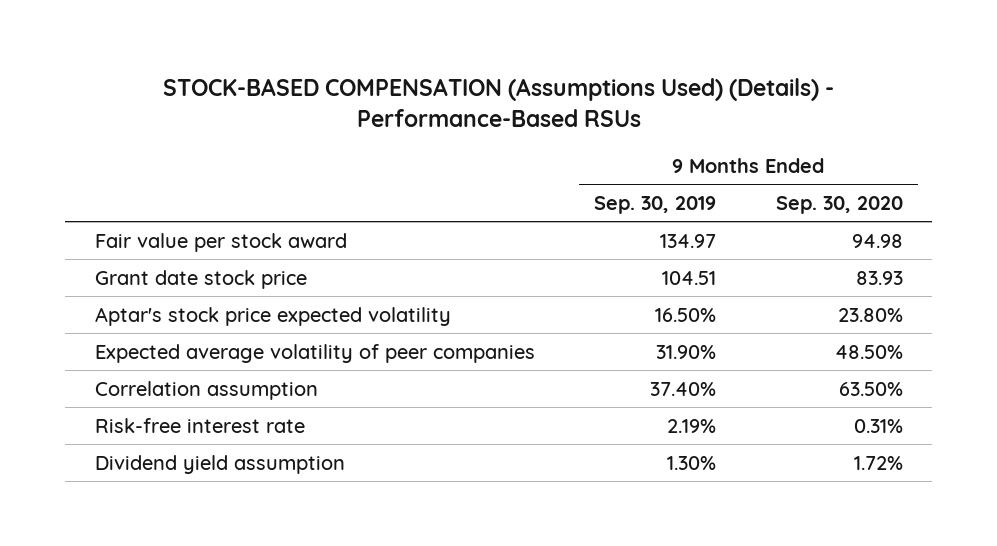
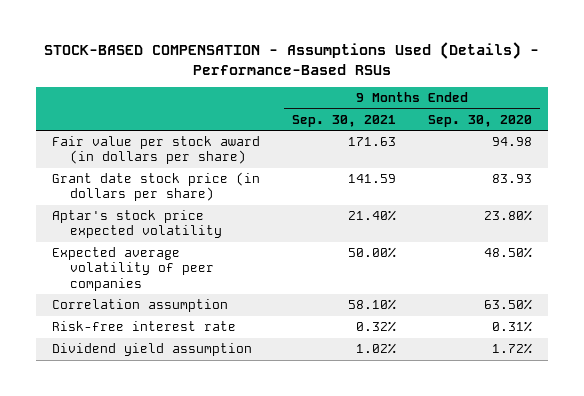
[162,78,834,128] STOCK-BASED COMPENSATION (Assumptions Used) (Details) - Performance-Based RSUs -> [43,42,539,75] STOCK-BASED COMPENSATION - Assumptions Used (Details) - Performance-Based RSUs
[594,195,717,214] Sep. 30, 2019 -> none
none -> [291,114,396,127] Sep. 30, 2021
[94,232,347,252] Fair value per stock award -> [52,136,261,165] Fair value per stock award (in dollars per share)
[94,269,307,289] Grant date stock price -> [52,172,261,202] Grant date stock price (in dollars per share)

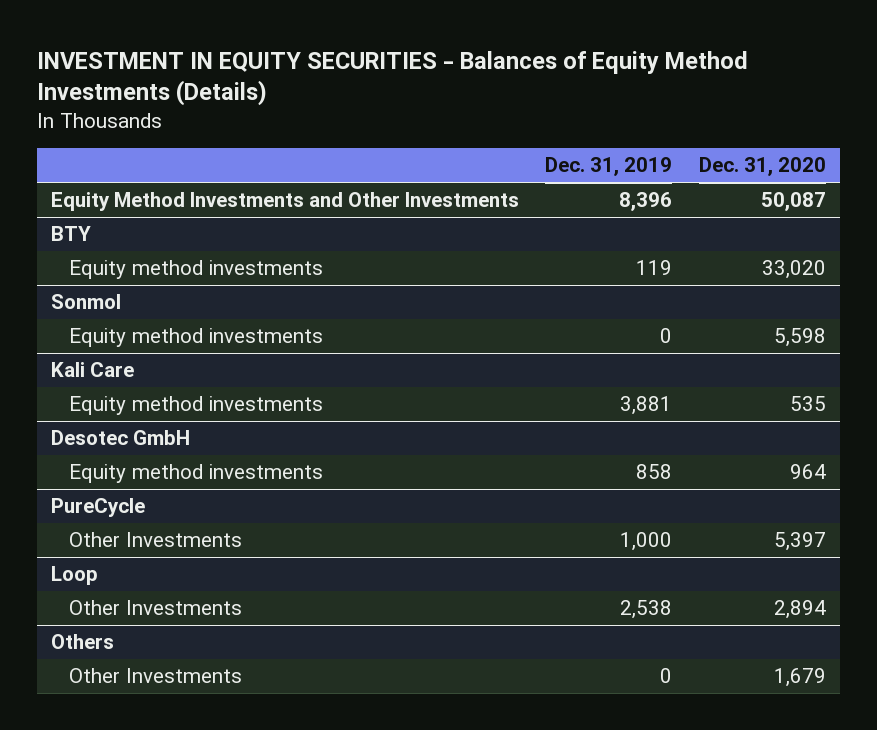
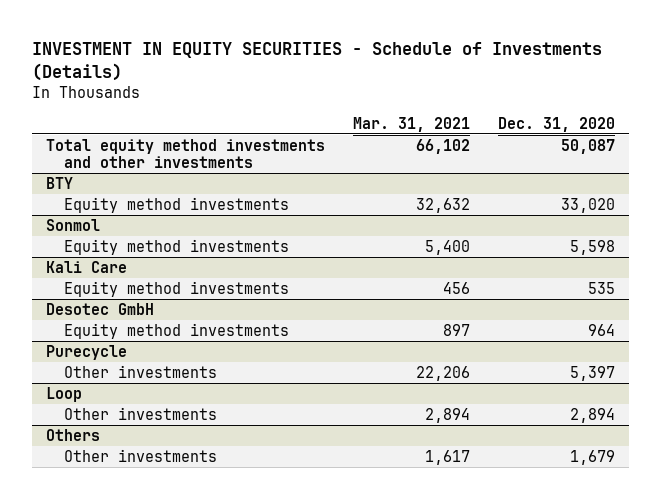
[37,50,749,107] INVESTMENT IN EQUITY SECURITIES - Balances of Equity Method Investments (Details) -> [32,42,603,82] INVESTMENT IN EQUITY SECURITIES - Schedule of Investments (Details)
[545,157,673,177] Dec. 31, 2019 -> none
none -> [353,116,471,132] Mar. 31, 2021
[50,192,519,212] Equity Method Investments and Other Investments -> [46,138,326,168] Total equity method investments and other investments
[50,498,145,518] PureCycle -> [46,344,128,360] Purecycle
[68,532,242,548] Other Investments -> [64,364,218,378] Other investments
[68,600,242,616] Other Investments -> [64,406,218,420] Other investments
[68,668,242,684] Other Investments -> [64,448,218,462] Other investments

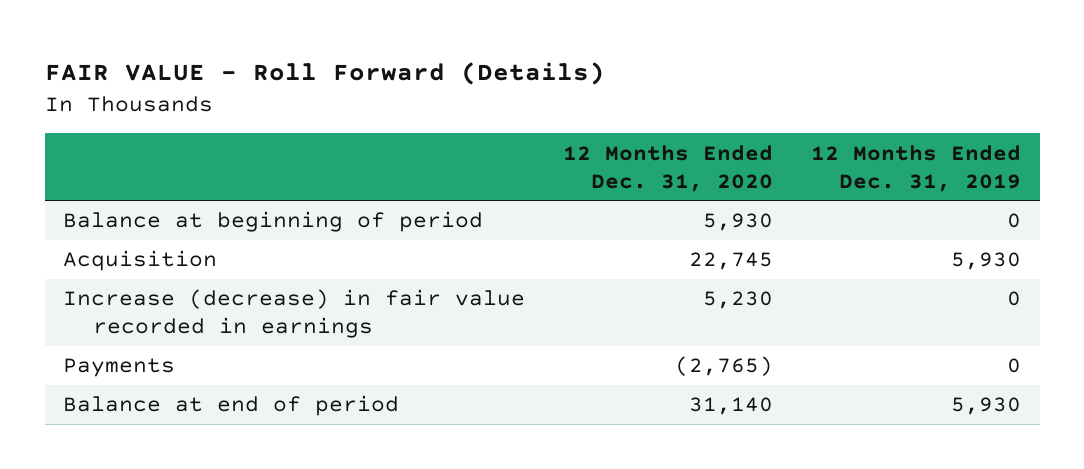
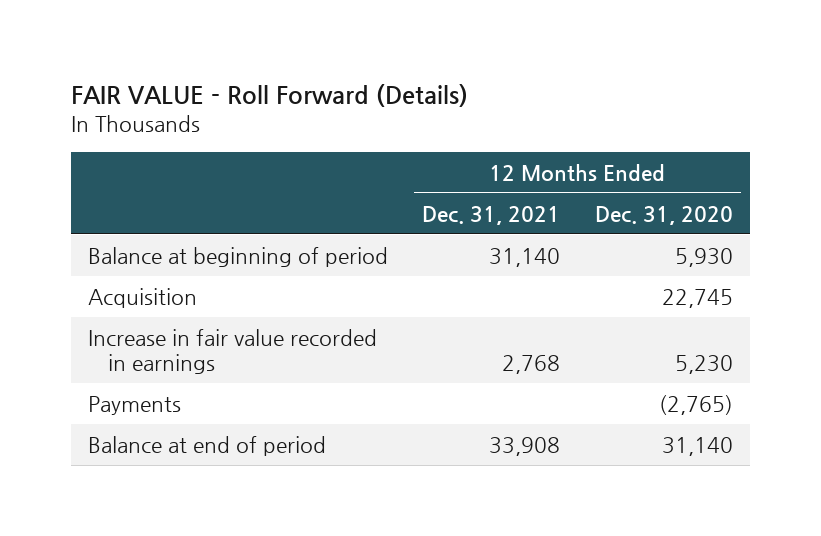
[810,144,1021,192] 12 Months Ended Dec. 31, 2019 -> none
none -> [422,205,561,225] Dec. 31, 2021
[63,289,526,339] Increase (decrease) in fair value recorded in earnings -> [88,328,378,374] Increase in fair value recorded in earnings

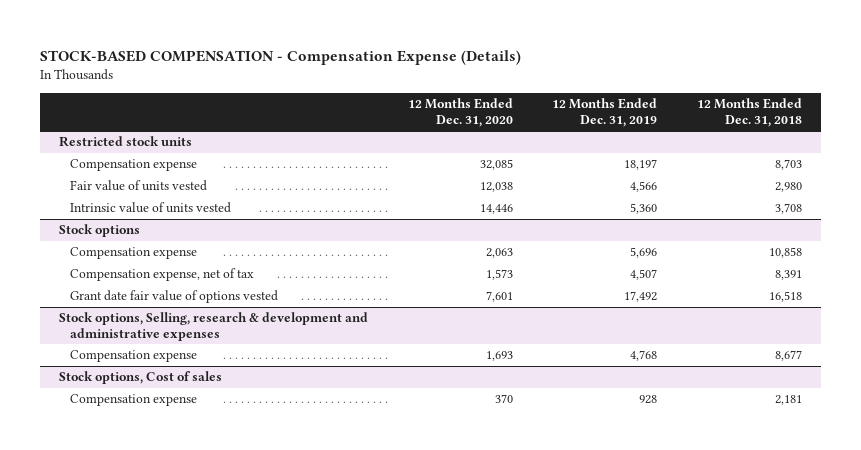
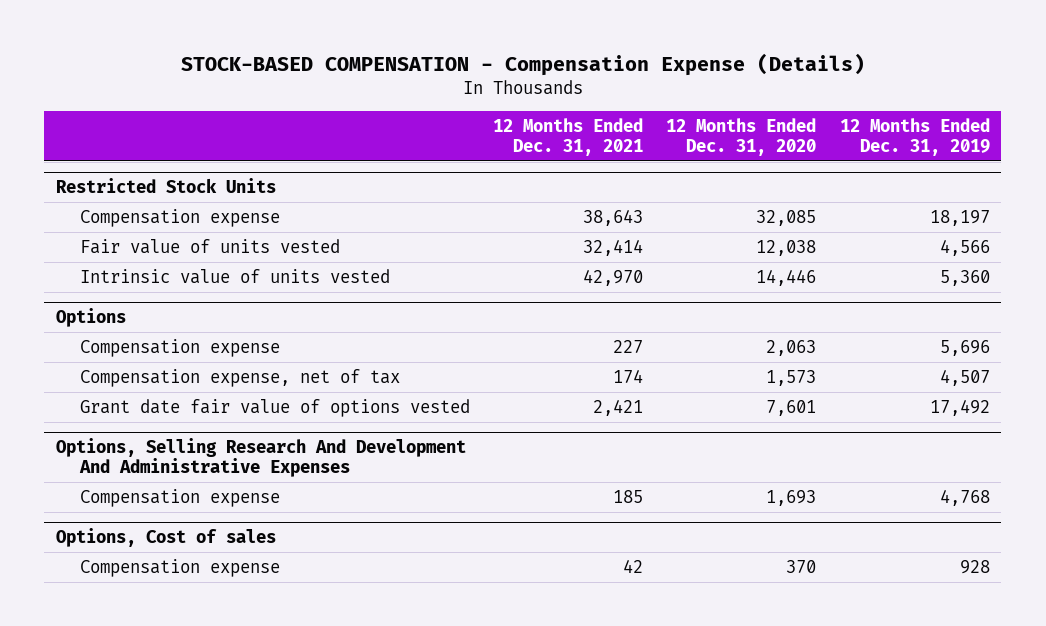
[696,97,802,127] 12 Months Ended Dec. 31, 2018 -> none
none -> [493,117,644,156] 12 Months Ended Dec. 31, 2021
[59,136,193,148] Restricted stock units -> [56,177,277,193] Restricted Stock Units
[59,224,141,238] Stock options -> [56,307,127,327] Options
[59,312,369,342] Stock options, Selling, research & development and administrative expenses -> [56,437,467,478] Options, Selling Research And Development And Administrative Expenses
[59,371,223,385] Stock options, Cost of sales -> [56,527,277,547] Options, Cost of sales

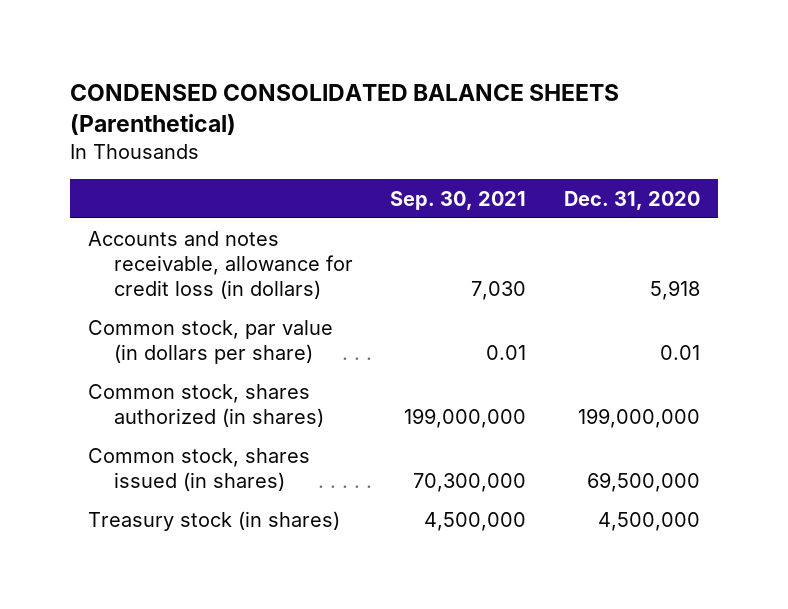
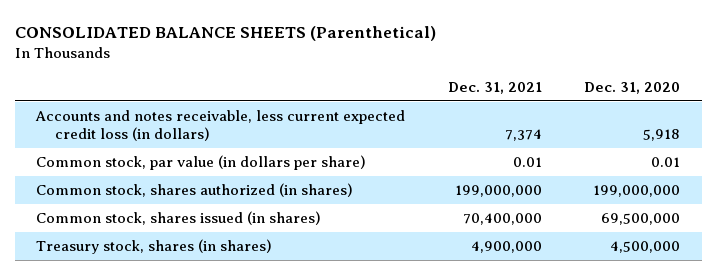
[69,83,619,135] CONDENSED CONSOLIDATED BALANCE SHEETS (Parenthetical) -> [14,25,436,41] CONSOLIDATED BALANCE SHEETS (Parenthetical)
[390,190,527,210] Sep. 30, 2021 -> none
none -> [447,81,542,94] Dec. 31, 2021
[88,230,354,300] Accounts and notes receivable, allowance for credit loss (in dollars) -> [34,110,405,142] Accounts and notes receivable, less current expected credit loss (in dollars)
[88,510,341,531] Treasury stock (in shares) -> [35,239,272,255] Treasury stock, shares (in shares)

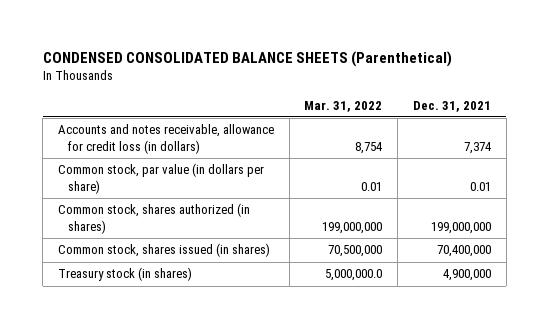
[14,25,436,41] CONSOLIDATED BALANCE SHEETS (Parenthetical) -> [42,50,452,67] CONDENSED CONSOLIDATED BALANCE SHEETS (Parenthetical)
[584,81,681,94] Dec. 31, 2020 -> none
none -> [304,100,383,112] Mar. 31, 2022
[34,110,405,142] Accounts and notes receivable, less current expected credit loss (in dollars) -> [57,124,274,154] Accounts and notes receivable, allowance for credit loss (in dollars)
[35,239,272,255] Treasury stock, shares (in shares) -> [57,267,192,282] Treasury stock (in shares)

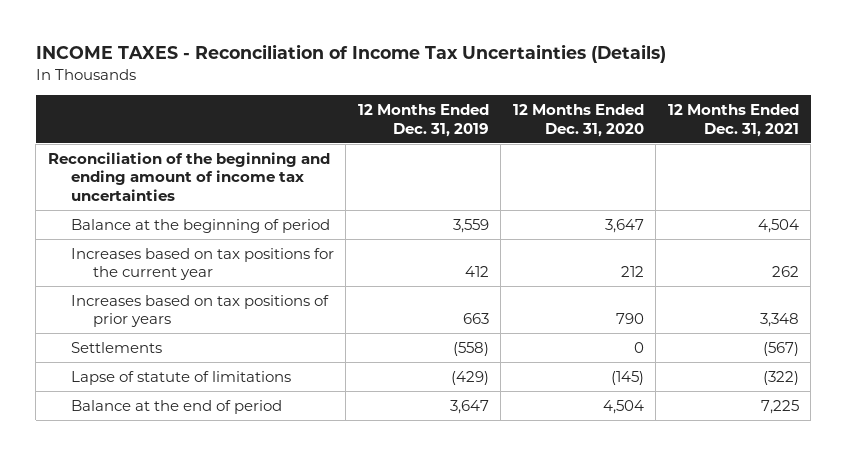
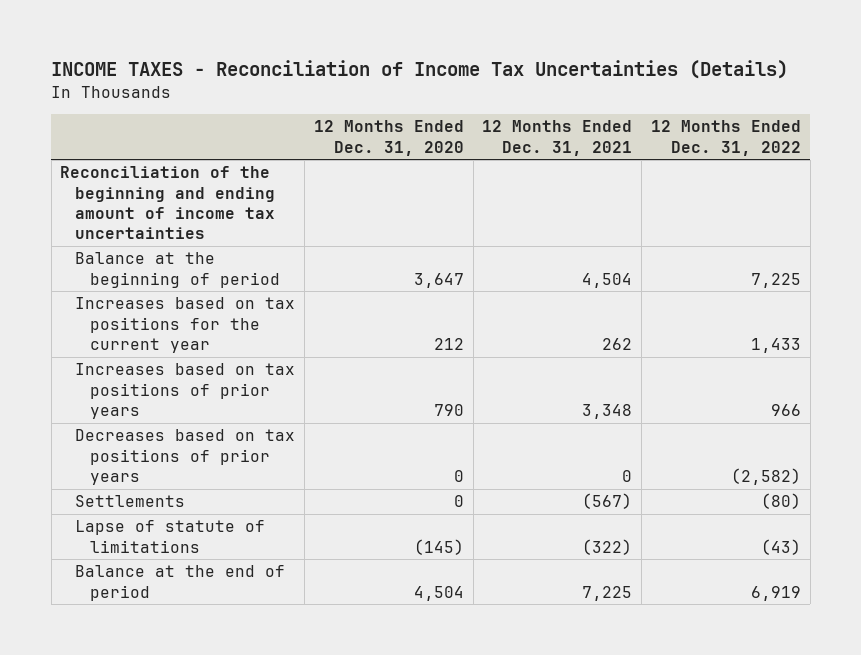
[357,103,489,137] 12 Months Ended Dec. 31, 2019 -> none
none -> [651,120,802,156] 12 Months Ended Dec. 31, 2022
none -> [75,429,296,486] Decreases based on tax positions of prior years

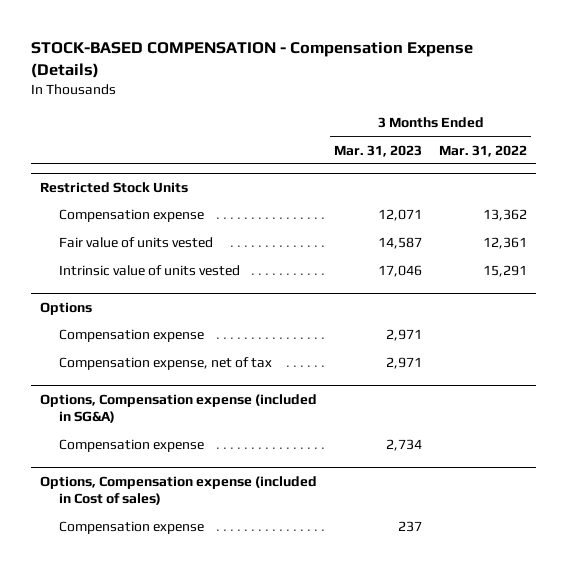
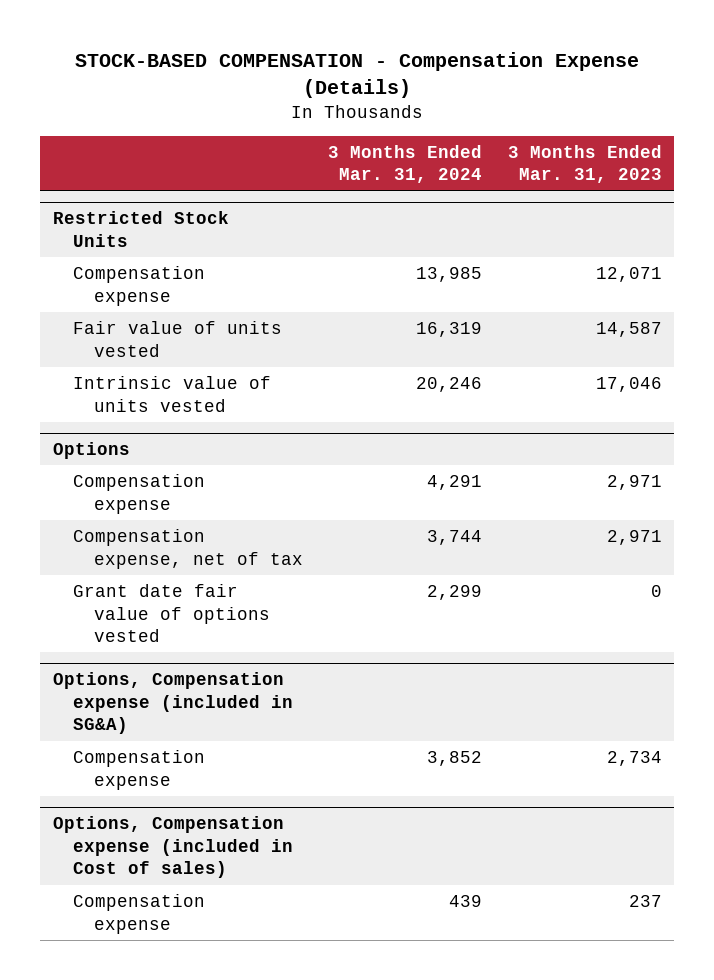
[439,144,528,157] Mar. 31, 2022 -> none
none -> [328,144,483,184] 3 Months Ended Mar. 31, 2024
none -> [73,583,270,643] Grant date fair value of options vested

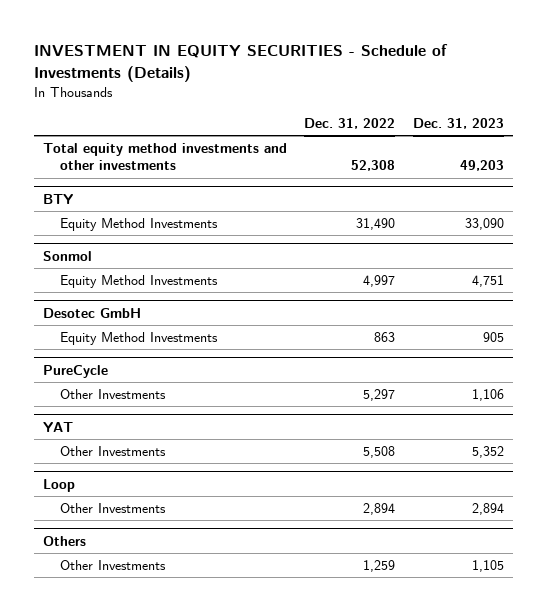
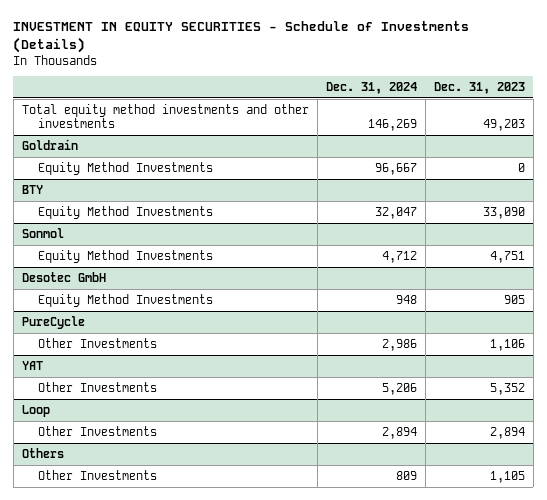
[304,117,396,129] Dec. 31, 2022 -> none
none -> [325,81,417,94] Dec. 31, 2024
none -> [21,138,78,150] Goldrain
none -> [37,161,213,175] Equity Method Investments

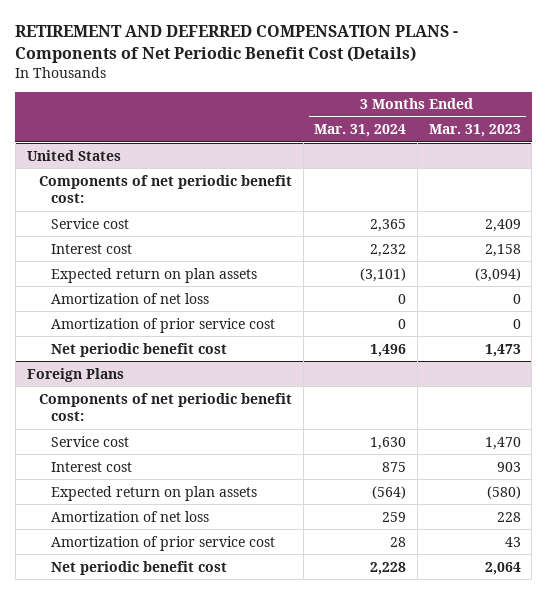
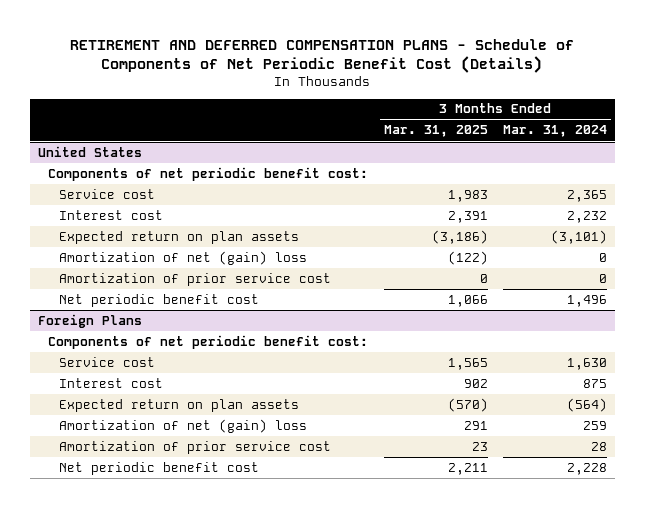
[15,25,459,63] RETIREMENT AND DEFERRED COMPENSATION PLANS - Components of Net Periodic Benefit Cost (Details) -> [70,38,575,74] RETIREMENT AND DEFERRED COMPENSATION PLANS - Schedule of Components of Net Periodic Benefit Cost (Details)
[428,124,521,138] Mar. 31, 2023 -> none
none -> [383,125,488,138] Mar. 31, 2025
[51,292,210,304] Amortization of net loss -> [58,250,307,265] Amortization of net (gain) loss
[51,510,210,522] Amortization of net loss -> [58,418,307,433] Amortization of net (gain) loss

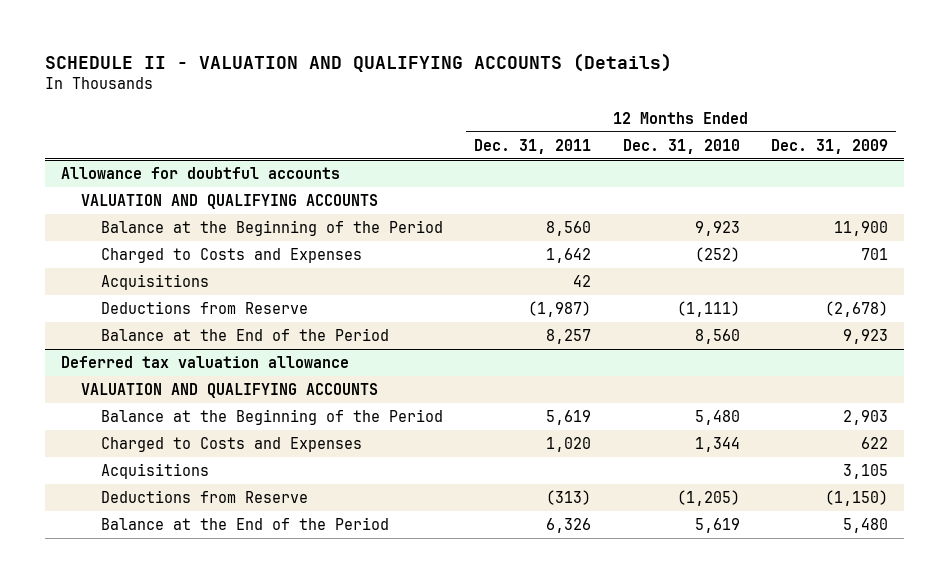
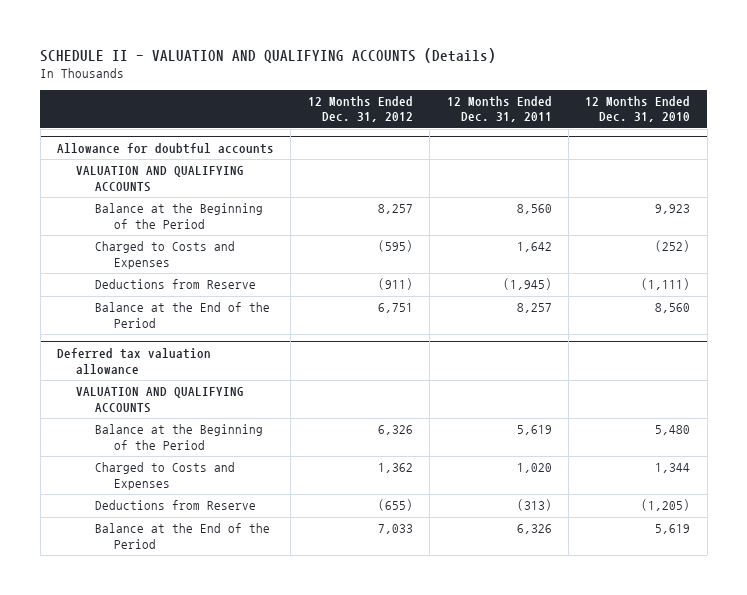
[770,138,888,154] Dec. 31, 2009 -> none
none -> [307,95,413,123] 12 Months Ended Dec. 31, 2012
[100,274,209,291] Acquisitions -> none
[528,301,592,318] (1,987) -> [502,278,552,291] (1,945)
[100,463,209,480] Acquisitions -> none

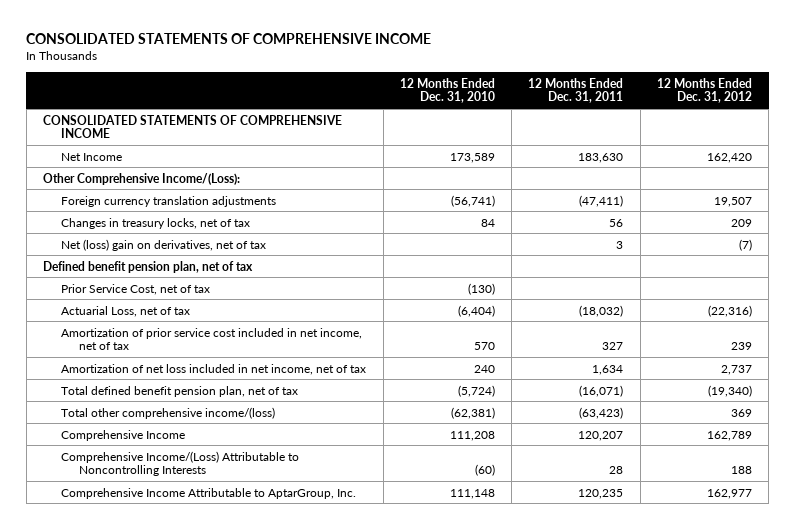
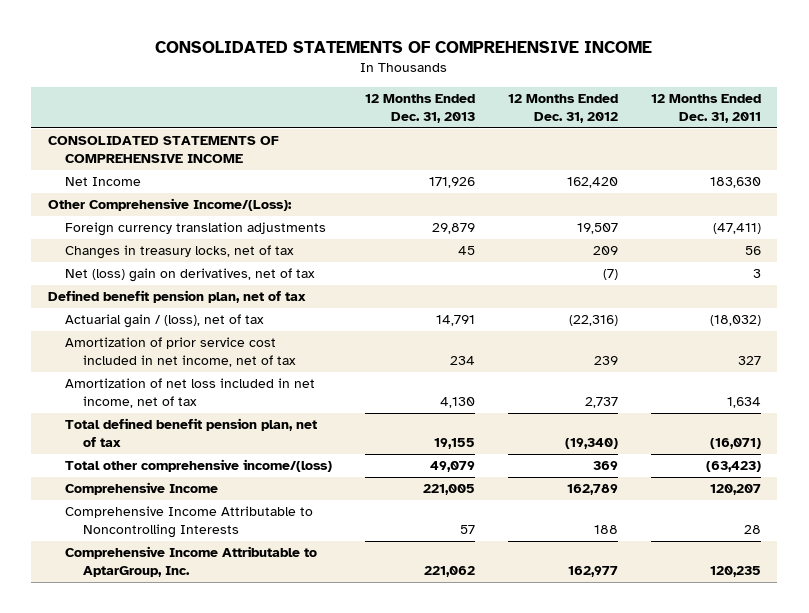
[399,77,495,104] 12 Months Ended Dec. 31, 2010 -> none
none -> [365,93,476,124] 12 Months Ended Dec. 31, 2013
[61,283,211,295] Prior Service Cost, net of tax -> none
[61,305,191,317] Actuarial Loss, net of tax -> [65,314,265,329] Actuarial gain / (loss), net of tax
[61,450,300,477] Comprehensive Income/(Loss) Attributable to Noncontrolling Interests -> [65,506,314,539] Comprehensive Income Attributable to Noncontrolling Interests

